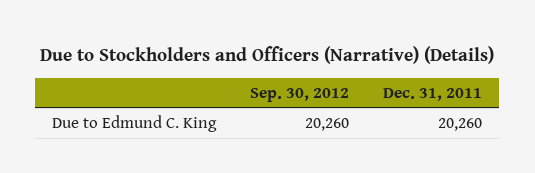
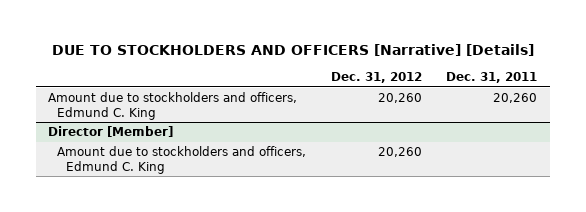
[40,45,495,64] Due to Stockholders and Officers (Narrative) (Details) -> [51,43,534,56] DUE TO STOCKHOLDERS AND OFFICERS [Narrative] [Details]
[250,87,350,102] Sep. 30, 2012 -> none
none -> [330,72,422,84] Dec. 31, 2012
[52,114,218,132] Due to Edmund C. King -> [48,92,298,120] Amount due to stockholders and officers, Edmund C. King
none -> [48,126,174,138] Director [Member]
none -> [57,146,307,174] Amount due to stockholders and officers, Edmund C. King

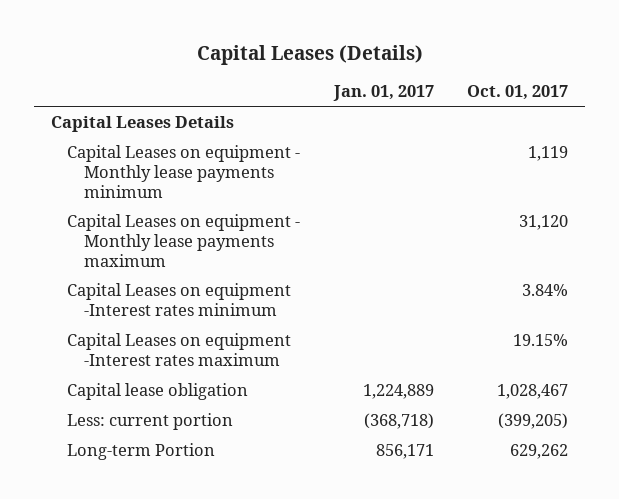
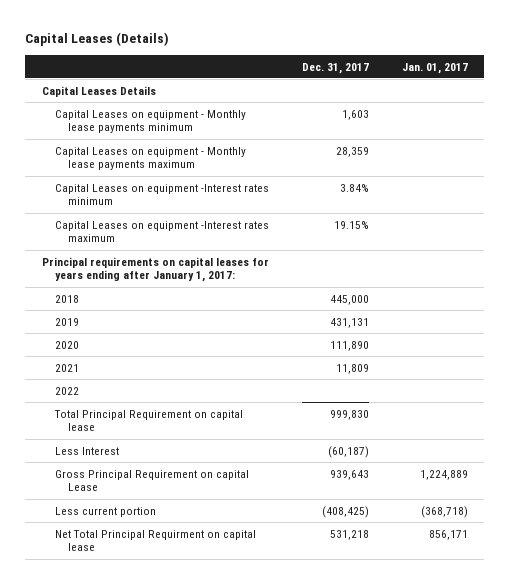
[467,85,569,101] Oct. 01, 2017 -> none
none -> [301,62,369,74] Dec. 31, 2017
none -> [41,256,269,283] Principal requirements on capital leases for years ending after January 1, 2017:
none -> [54,294,79,303] 2018
none -> [54,317,79,326] 2019
none -> [54,340,79,349] 2020
none -> [54,363,79,372] 2021
none -> [54,386,79,395] 2022
none -> [53,409,243,432] Total Principal Requirement on capital lease
none -> [54,446,119,455] Less Interest
[67,382,249,400] Capital lease obligation -> [54,469,249,492] Gross Principal Requirement on capital Lease
[67,412,234,430] Less: current portion -> [54,506,156,517] Less current portion
[67,442,216,460] Long-term Portion -> [54,529,256,552] Net Total Principal Requirment on capital lease

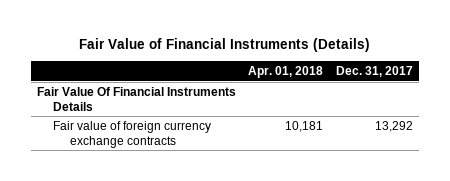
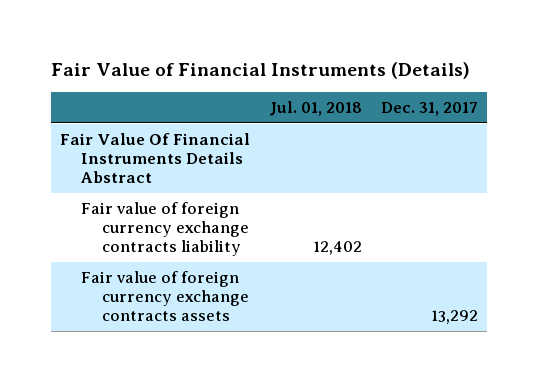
[248,65,324,78] Apr. 01, 2018 -> none
none -> [268,101,362,117] Jul. 01, 2018
[37,86,237,111] Fair Value Of Financial Instruments Details -> [59,132,250,184] Fair Value Of Financial Instruments Details Abstract
none -> [80,201,249,257] Fair value of foreign currency exchange contracts liability
[53,120,212,148] Fair value of foreign currency exchange contracts -> [80,270,249,322] Fair value of foreign currency exchange contracts assets

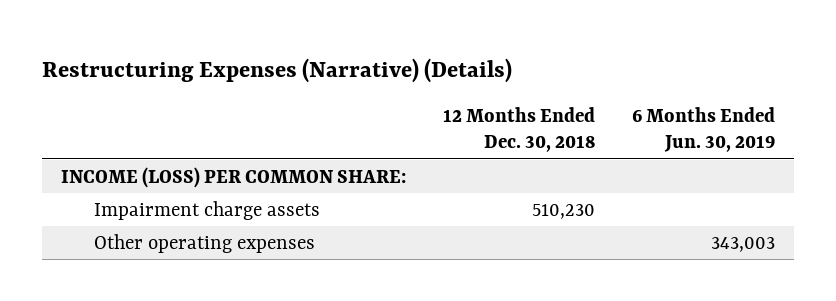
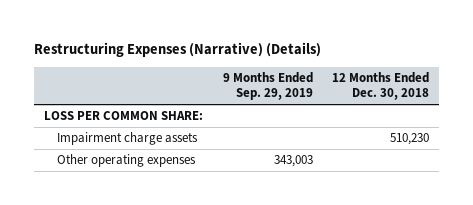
[632,106,776,153] 6 Months Ended Jun. 30, 2019 -> none
none -> [222,71,313,101] 9 Months Ended Sep. 29, 2019
[60,166,406,188] INCOME (LOSS) PER COMMON SHARE: -> [43,111,203,121] LOSS PER COMMON SHARE:

